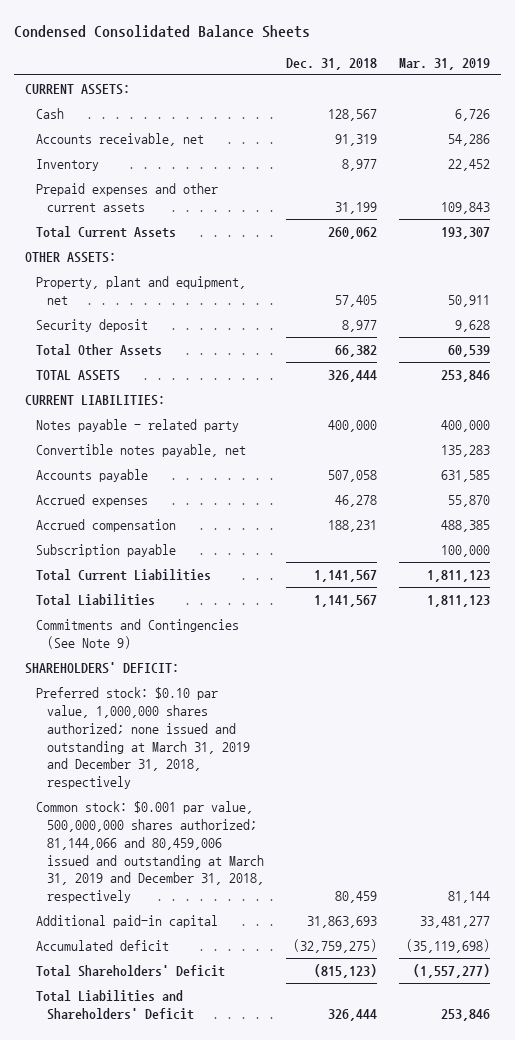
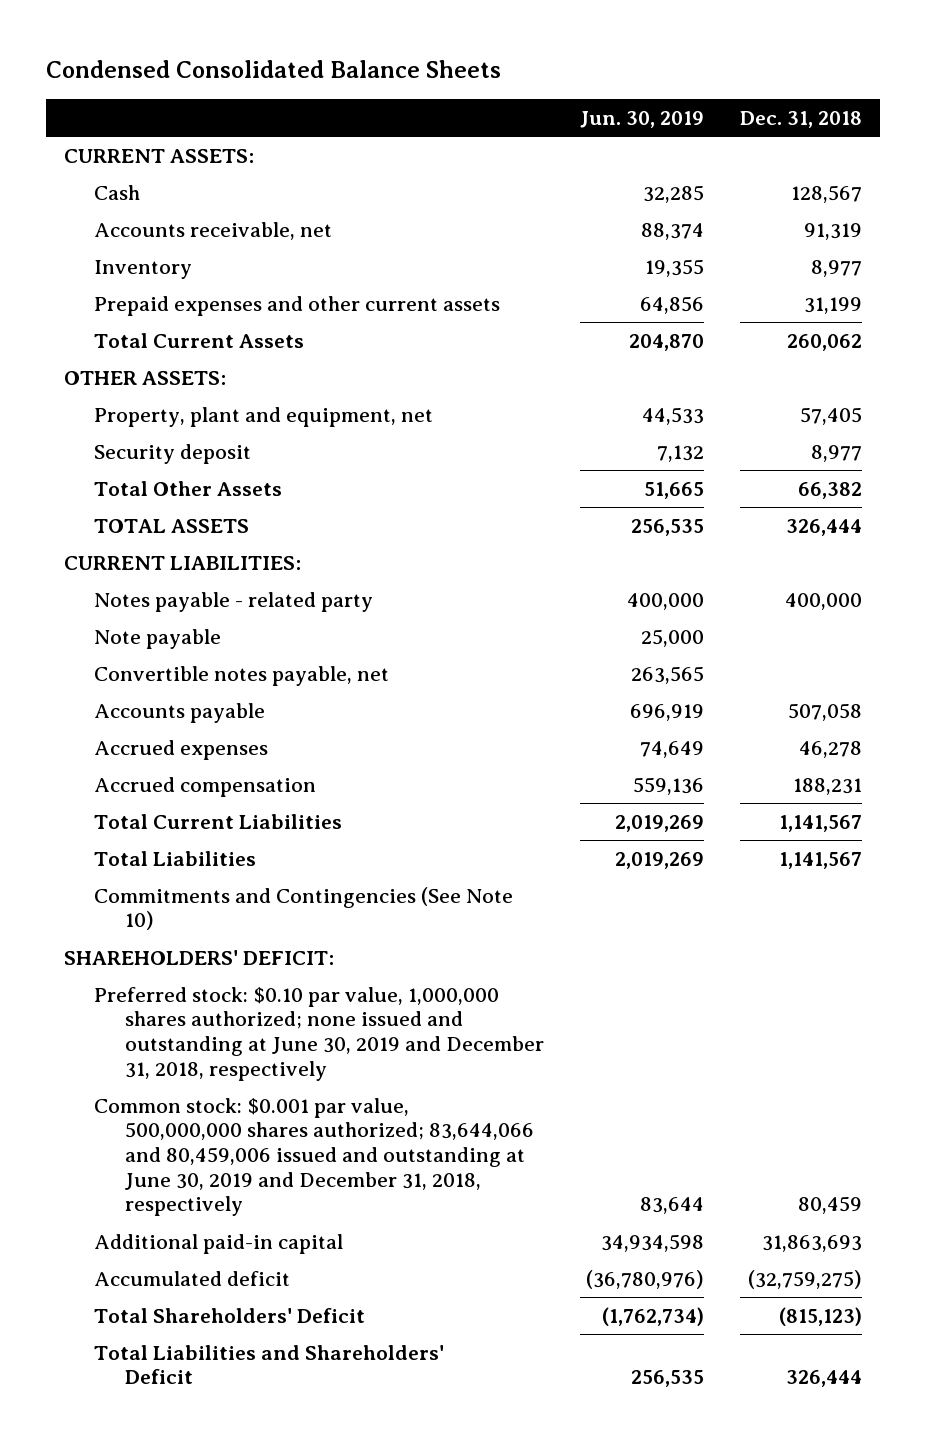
[398,57,490,70] Mar. 31, 2019 -> none
none -> [579,111,704,129] Jun. 30, 2019
none -> [94,628,222,649] Note payable
[35,544,176,558] Subscription payable -> none
[35,619,239,649] Commitments and Contingencies (See Note 9) -> [94,886,514,931] Commitments and Contingencies (See Note 10)
[35,687,251,790] Preferred stock: $0.10 par value, 1,000,000 shares authorized; none issued and outstanding at March 31, 2019 and December 31, 2018, respectively -> [94,986,544,1081] Preferred stock: $0.10 par value, 1,000,000 shares authorized; none issued and outstanding at June 30, 2019 and December 31, 2018, respectively
[35,801,265,904] Common stock: $0.001 par value, 500,000,000 shares authorized; 81,144,066 and 80,459,006 issued and outstanding at March 31, 2019 and December 31, 2018, respectively -> [94,1097,534,1217] Common stock: $0.001 par value, 500,000,000 shares authorized; 83,644,066 and 80,459,006 issued and outstanding at June 30, 2019 and December 31, 2018, respectively

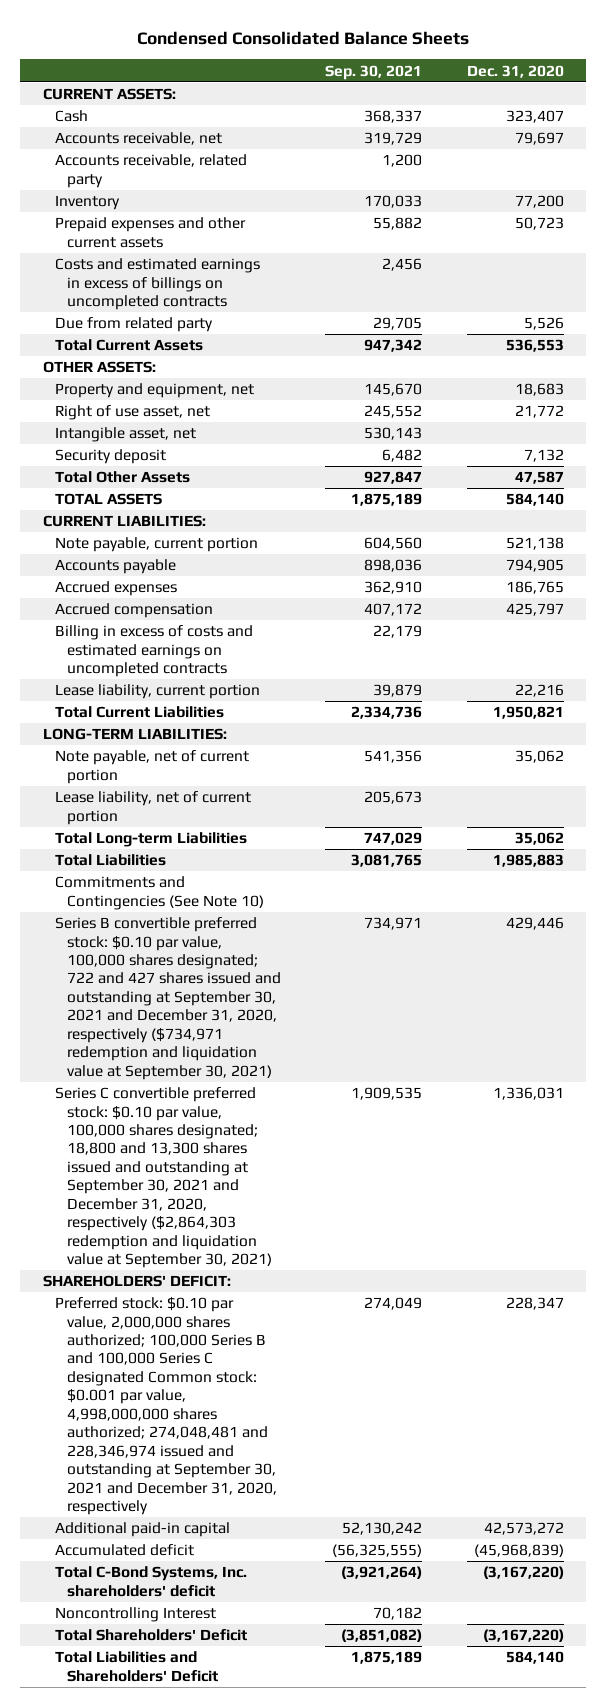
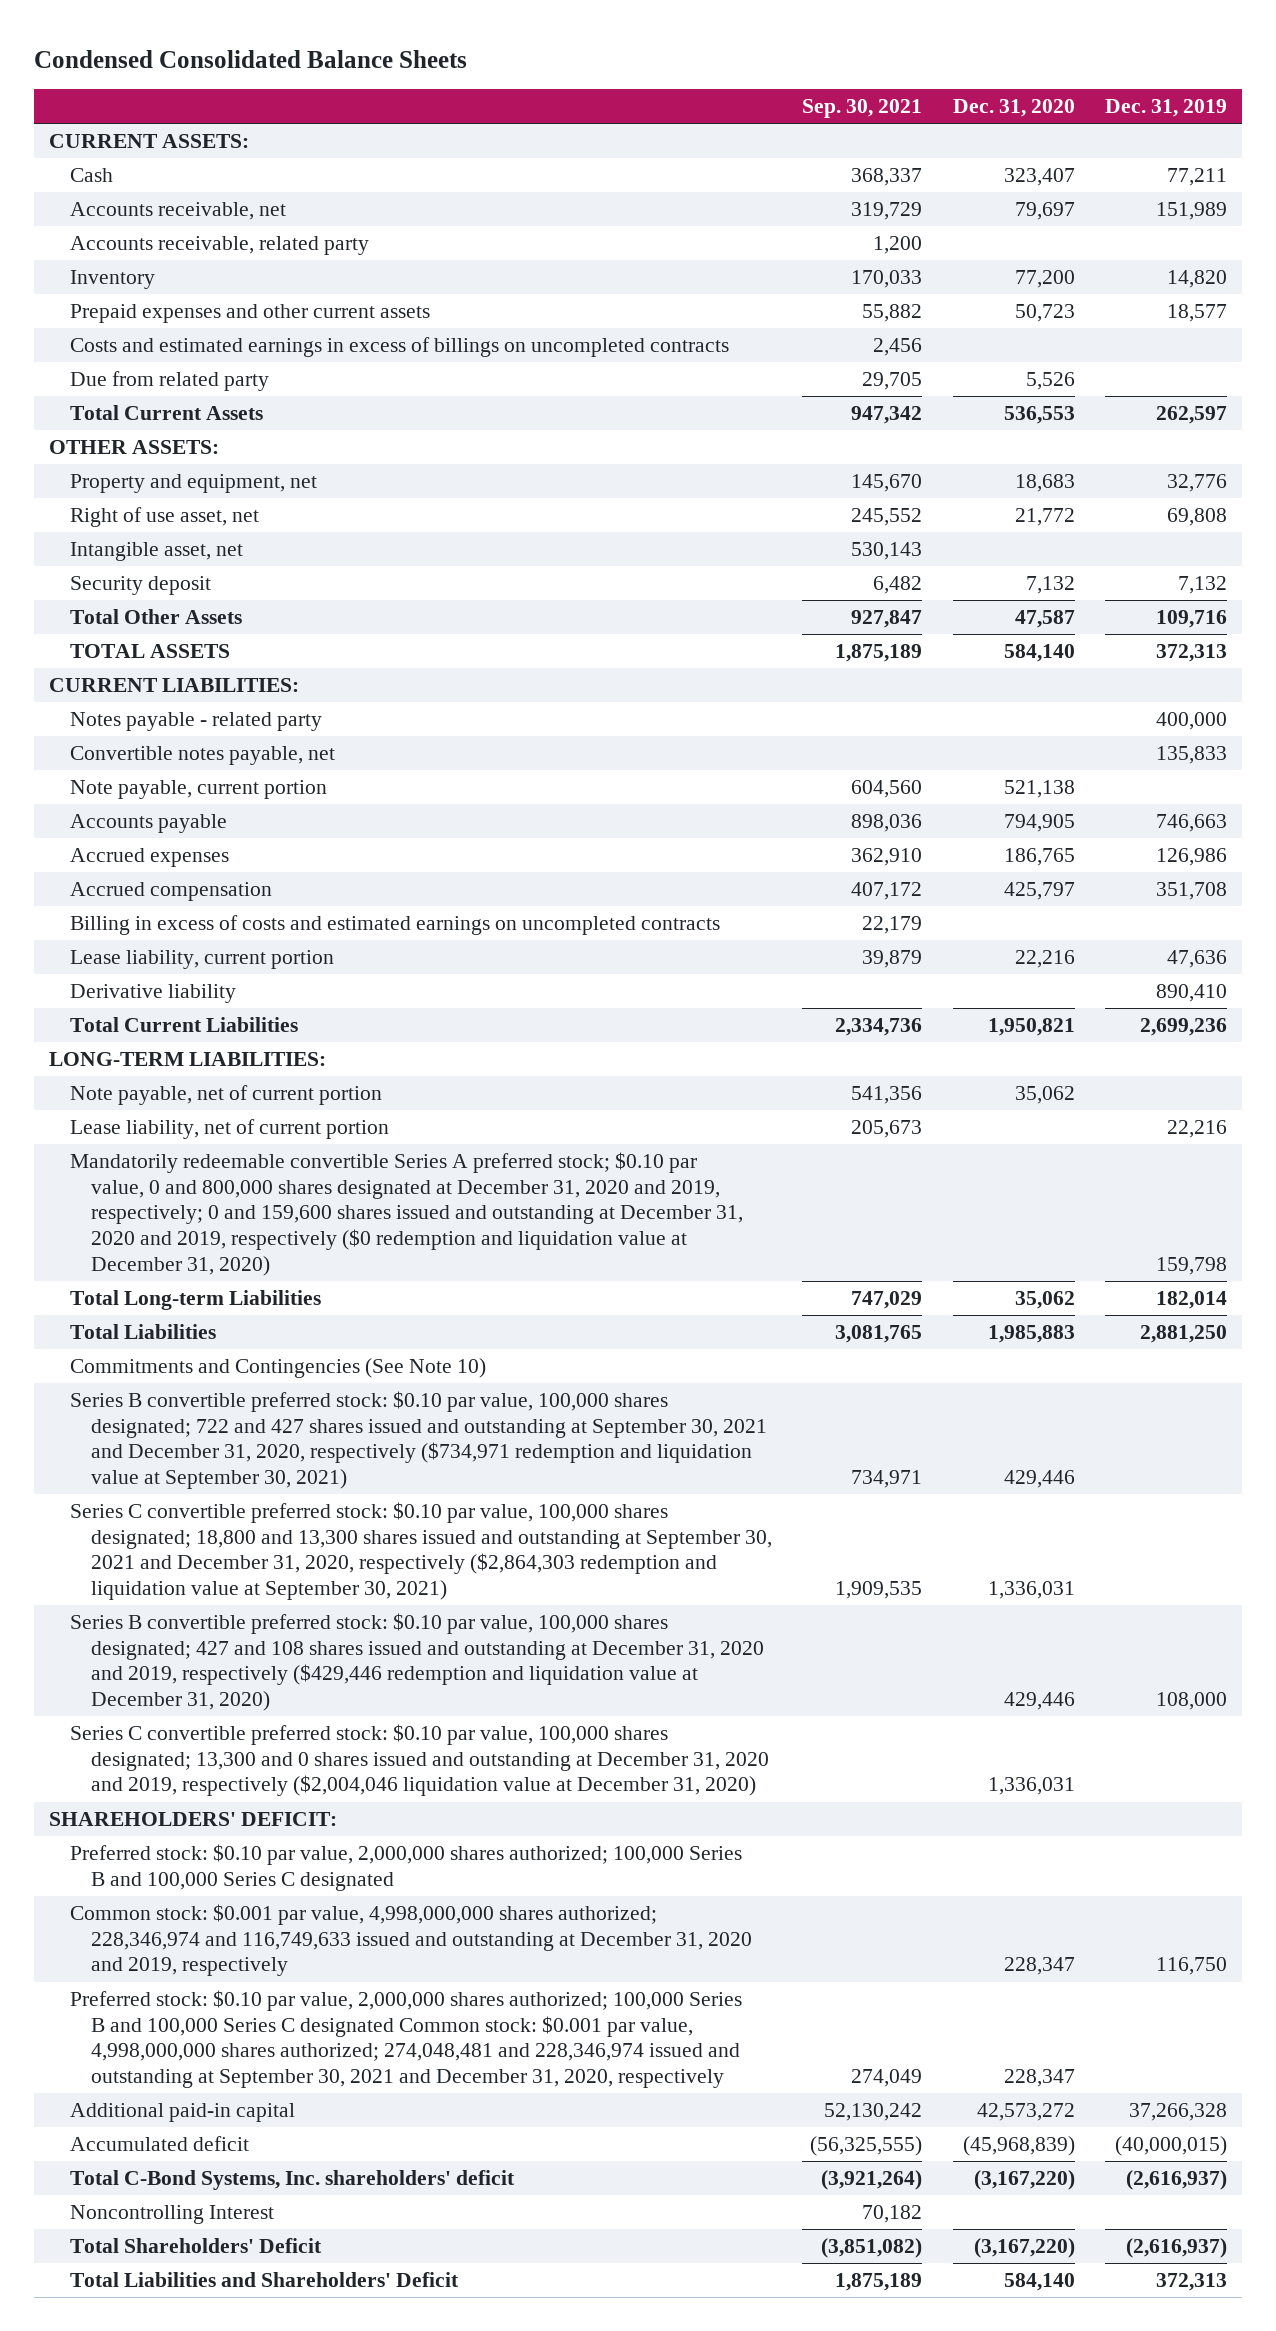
none -> [1104,99,1227,118] Dec. 31, 2019
none -> [70,712,323,732] Notes payable - related party
none -> [70,746,336,766] Convertible notes payable, net
none -> [70,984,237,1004] Derivative liability
none -> [70,1152,744,1276] Mandatorily redeemable convertible Series A preferred stock; $0.10 par value, 0 and 800,000 shares designated at December 31, 2020 and 2019, respectively; 0 and 159,600 shares issued and outstanding at December 31, 2020 and 2019, respectively ($0 redemption and liquidation value at December 31, 2020)
none -> [70,1613,765,1712] Series B convertible preferred stock: $0.10 par value, 100,000 shares designated; 427 and 108 shares issued and outstanding at December 31, 2020 and 2019, respectively ($429,446 redemption and liquidation value at December 31, 2020)
none -> [70,1724,770,1797] Series C convertible preferred stock: $0.10 par value, 100,000 shares designated; 13,300 and 0 shares issued and outstanding at December 31, 2020 and 2019, respectively ($2,004,046 liquidation value at December 31, 2020)
none -> [70,1844,743,1891] Preferred stock: $0.10 par value, 2,000,000 shares authorized; 100,000 Series B and 100,000 Series C designated
none -> [70,1904,753,1977] Common stock: $0.001 par value, 4,998,000,000 shares authorized; 228,346,974 and 116,749,633 issued and outstanding at December 31, 2020 and 2019, respectively

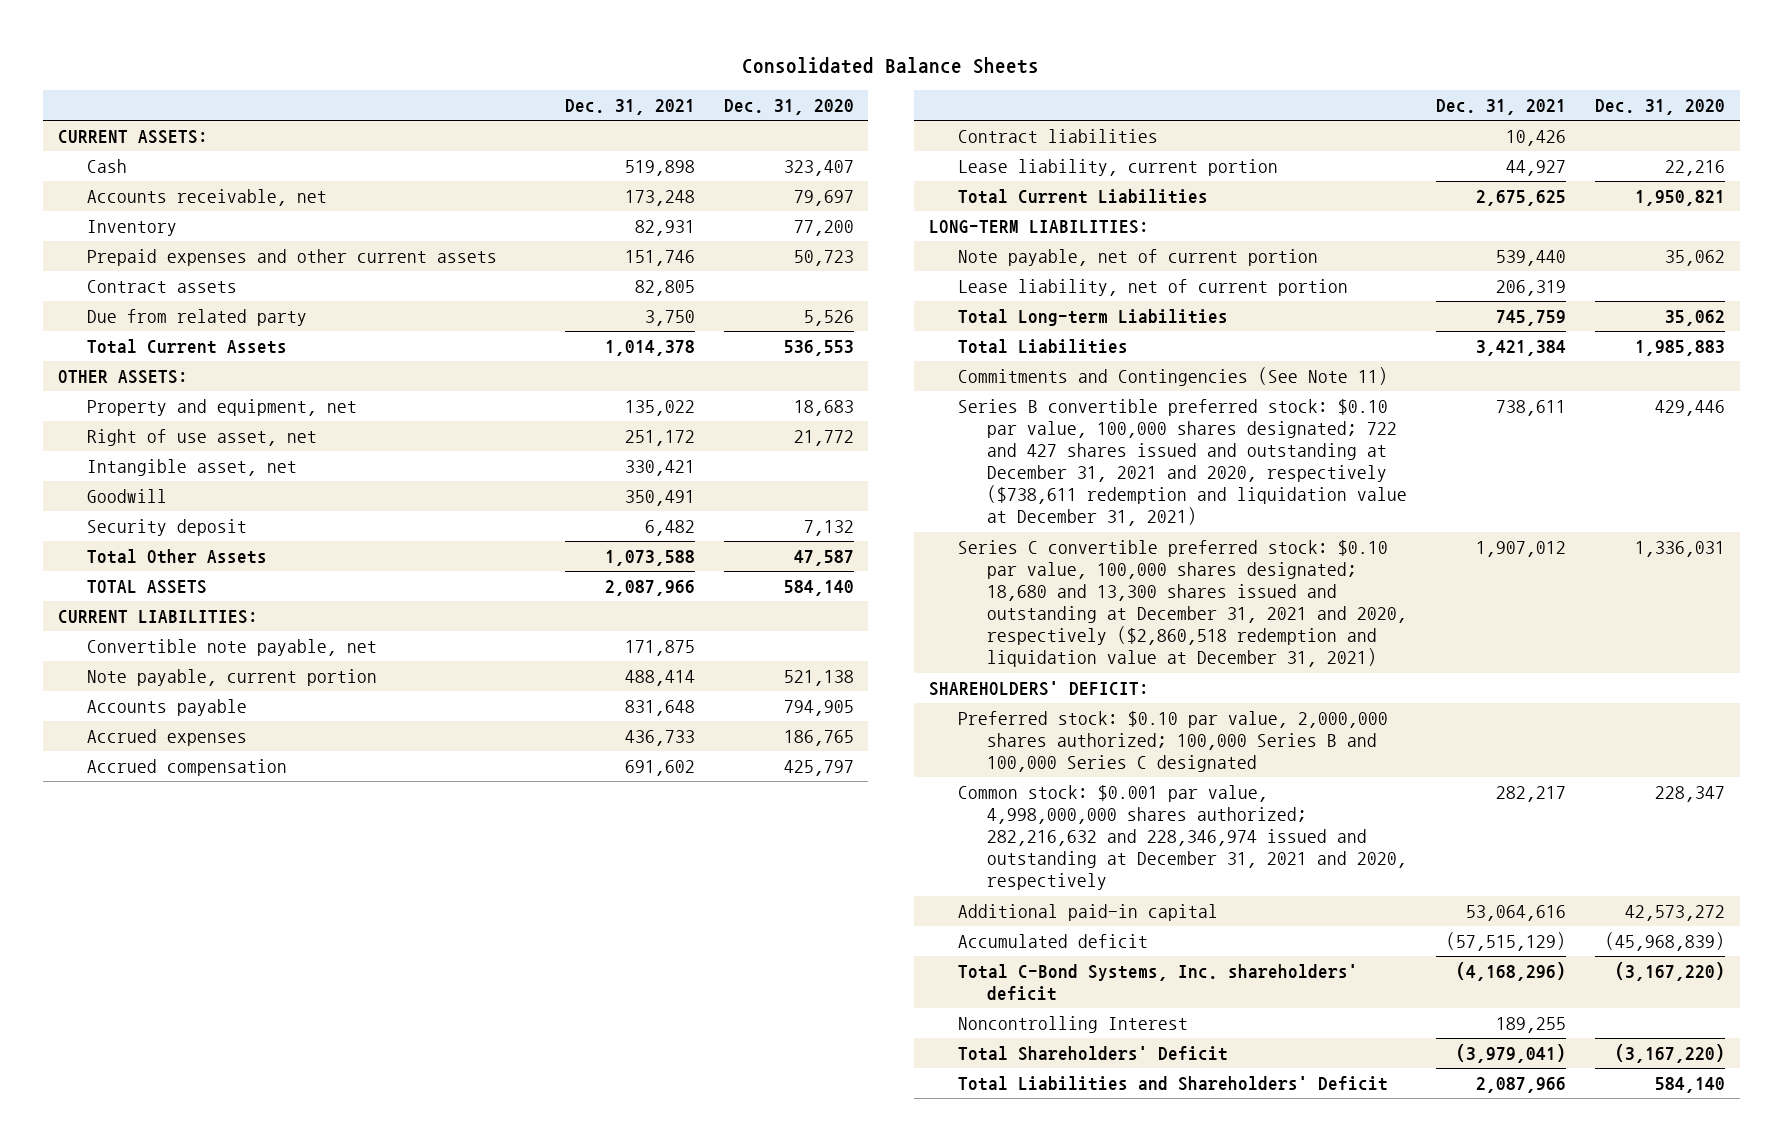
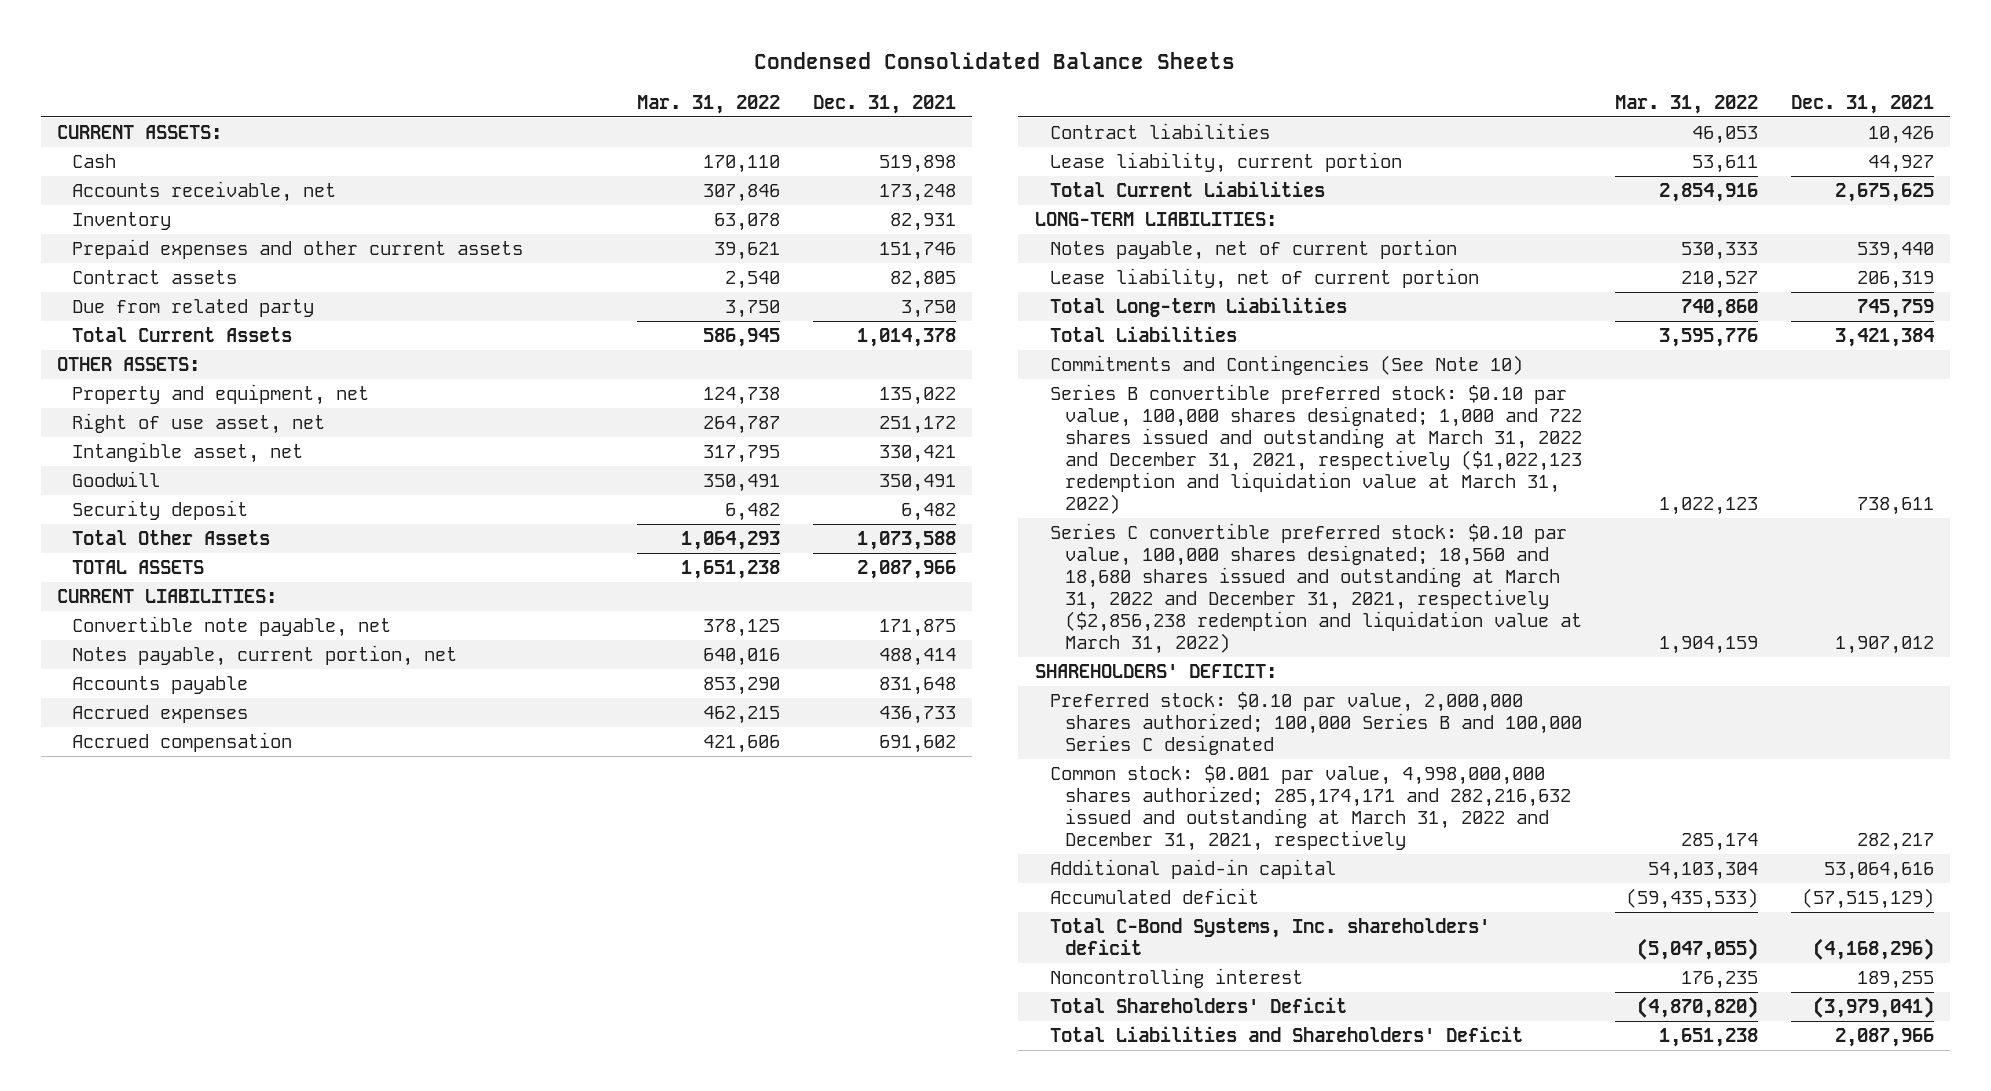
[742,56,1040,74] Consolidated Balance Sheets -> [754,52,1236,70] Condensed Consolidated Balance Sheets
[723,99,854,116] Dec. 31, 2020 -> none
none -> [637,94,781,114] Mar. 31, 2022
[86,669,377,687] Note payable, current portion -> [72,644,458,666] Notes payable, current portion, net
[957,249,1318,267] Note payable, net of current portion -> [1049,238,1457,260] Notes payable, net of current portion
[957,367,1388,387] Commitments and Contingencies (See Note 11) -> [1049,354,1523,375] Commitments and Contingencies (See Note 10)
[957,399,1408,527] Series B convertible preferred stock: $0.10 par value, 100,000 shares designated; 722 and 427 shares issued and outstanding at December 31, 2021 and 2020, respectively ($738,611 redemption and liquidation value at December 31, 2021) -> [1049,383,1582,515] Series B convertible preferred stock: $0.10 par value, 100,000 shares designated; 1,000 and 722 shares issued and outstanding at March 31, 2022 and December 31, 2021, respectively ($1,022,123 redemption and liquidation value at March 31, 2022)
[957,540,1408,668] Series C convertible preferred stock: $0.10 par value, 100,000 shares designated; 18,680 and 13,300 shares issued and outstanding at December 31, 2021 and 2020, respectively ($2,860,518 redemption and liquidation value at December 31, 2021) -> [1049,522,1582,655] Series C convertible preferred stock: $0.10 par value, 100,000 shares designated; 18,560 and 18,680 shares issued and outstanding at March 31, 2022 and December 31, 2021, respectively ($2,856,238 redemption and liquidation value at March 31, 2022)
[957,785,1408,891] Common stock: $0.001 par value, 4,998,000,000 shares authorized; 282,216,632 and 228,346,974 issued and outstanding at December 31, 2021 and 2020, respectively -> [1049,764,1571,851] Common stock: $0.001 par value, 4,998,000,000 shares authorized; 285,174,171 and 282,216,632 issued and outstanding at March 31, 2022 and December 31, 2021, respectively
[957,1016,1188,1034] Noncontrolling Interest -> [1049,967,1303,988] Noncontrolling interest

